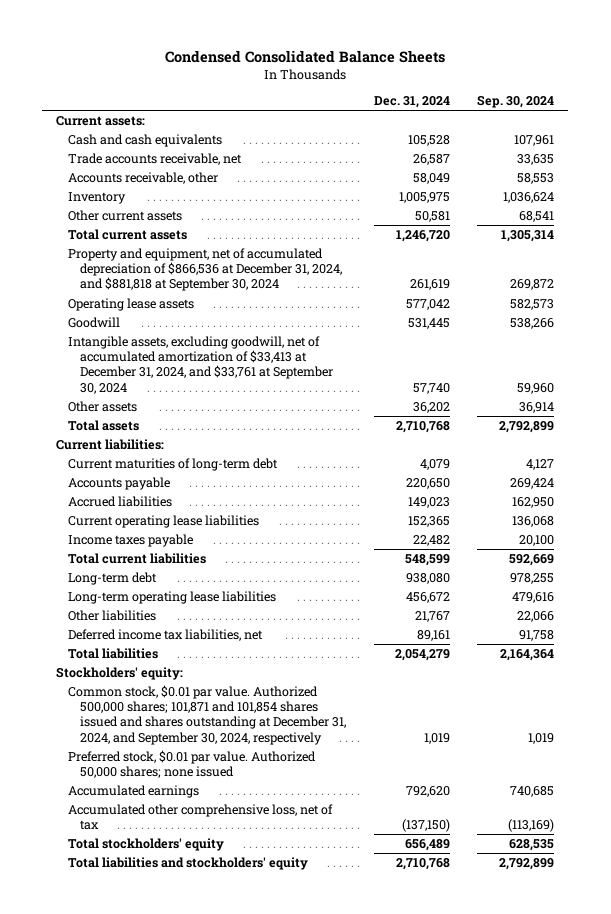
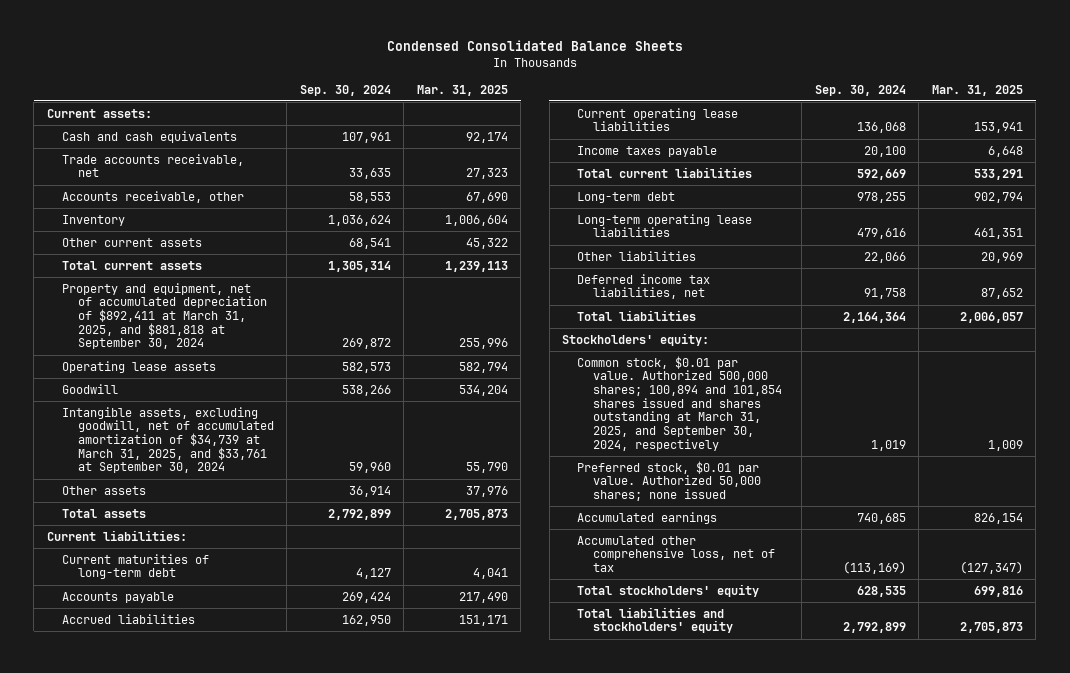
[373,96,450,109] Dec. 31, 2024 -> none
none -> [416,84,508,96] Mar. 31, 2025
[68,248,343,292] Property and equipment, net of accumulated depreciation of $866,536 at December 31, 2024, and $881,818 at September 30, 2024 -> [62,282,267,350] Property and equipment, net of accumulated depreciation of $892,411 at March 31, 2025, and $881,818 at September 30, 2024
[68,336,334,394] Intangible assets, excluding goodwill, net of accumulated amortization of $33,413 at December 31, 2024, and $33,761 at September 30, 2024 -> [62,406,274,474] Intangible assets, excluding goodwill, net of accumulated amortization of $34,739 at March 31, 2025, and $33,761 at September 30, 2024
[68,685,347,745] Common stock, $0.01 par value. Authorized 500,000 shares; 101,871 and 101,854 shares issued and shares outstanding at December 31, 2024, and September 30, 2024, respectively -> [577,355,782,451] Common stock, $0.01 par value. Authorized 500,000 shares; 100,894 and 101,854 shares issued and shares outstanding at March 31, 2025, and September 30, 2024, respectively

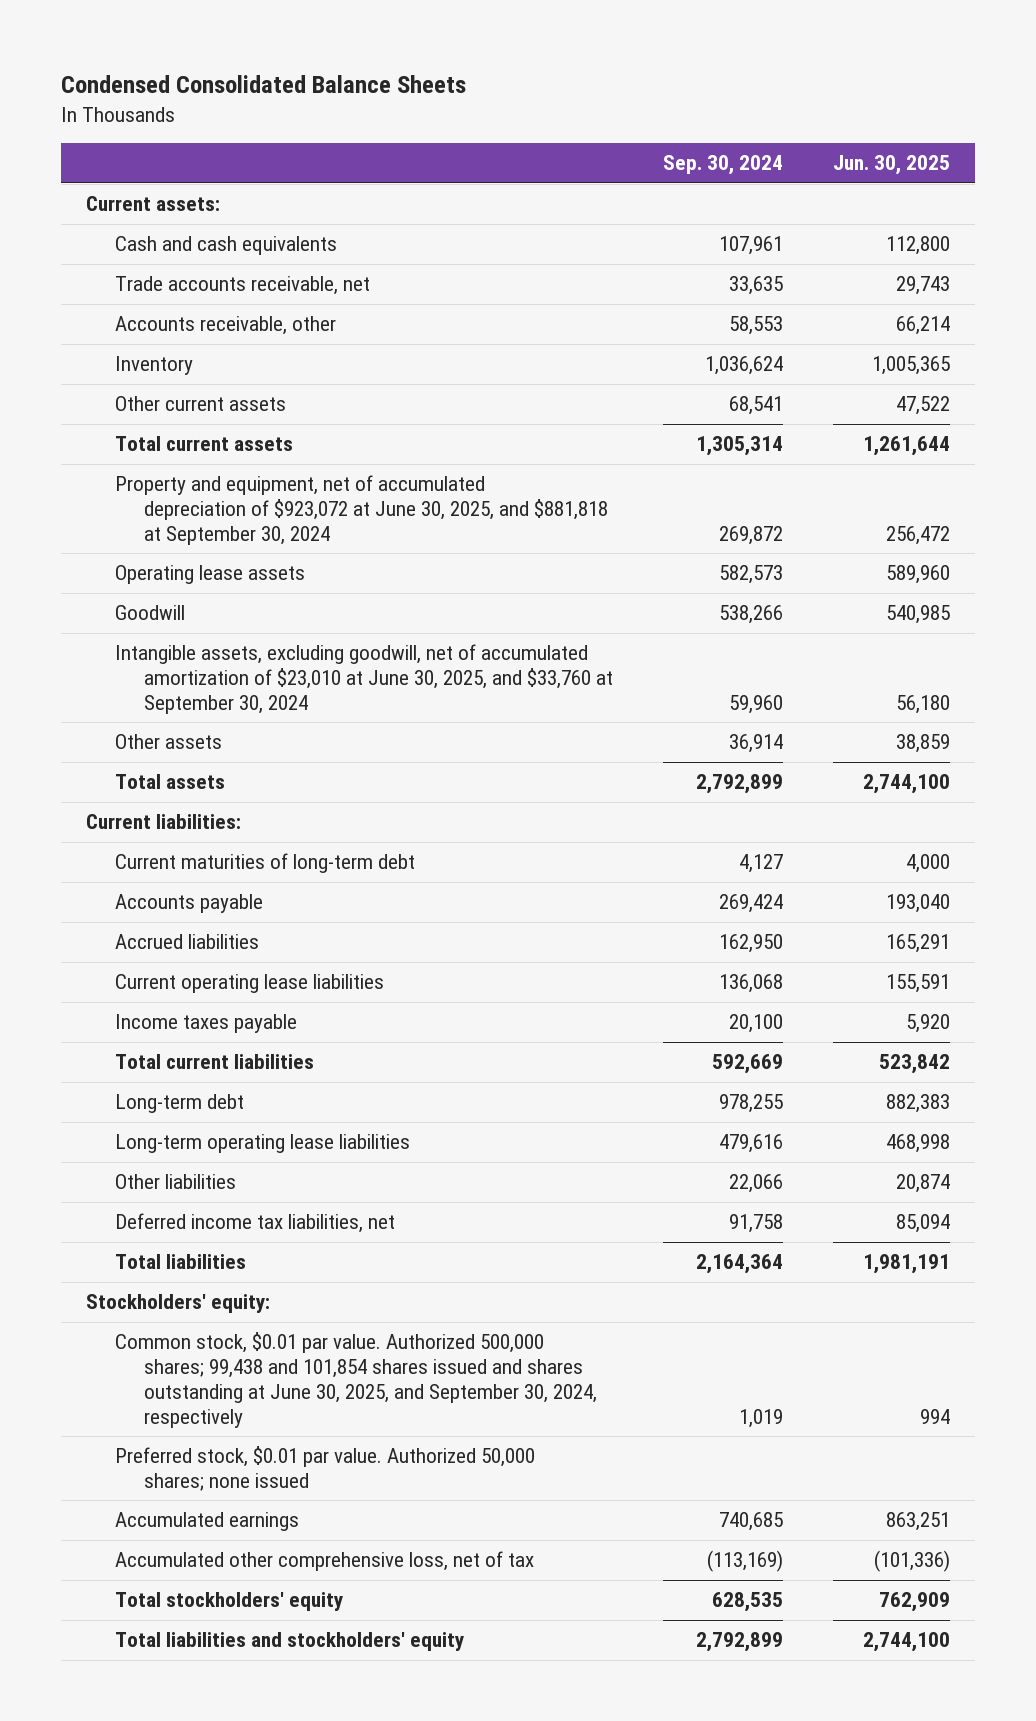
[416,84,508,96] Mar. 31, 2025 -> none
none -> [833,155,951,176] Jun. 30, 2025
[62,282,267,350] Property and equipment, net of accumulated depreciation of $892,411 at March 31, 2025, and $881,818 at September 30, 2024 -> [114,475,608,546] Property and equipment, net of accumulated depreciation of $923,072 at June 30, 2025, and $881,818 at September 30, 2024
[62,406,274,474] Intangible assets, excluding goodwill, net of accumulated amortization of $34,739 at March 31, 2025, and $33,761 at September 30, 2024 -> [114,644,613,715] Intangible assets, excluding goodwill, net of accumulated amortization of $23,010 at June 30, 2025, and $33,760 at September 30, 2024
[577,355,782,451] Common stock, $0.01 par value. Authorized 500,000 shares; 100,894 and 101,854 shares issued and shares outstanding at March 31, 2025, and September 30, 2024, respectively -> [114,1332,597,1428] Common stock, $0.01 par value. Authorized 500,000 shares; 99,438 and 101,854 shares issued and shares outstanding at June 30, 2025, and September 30, 2024, respectively

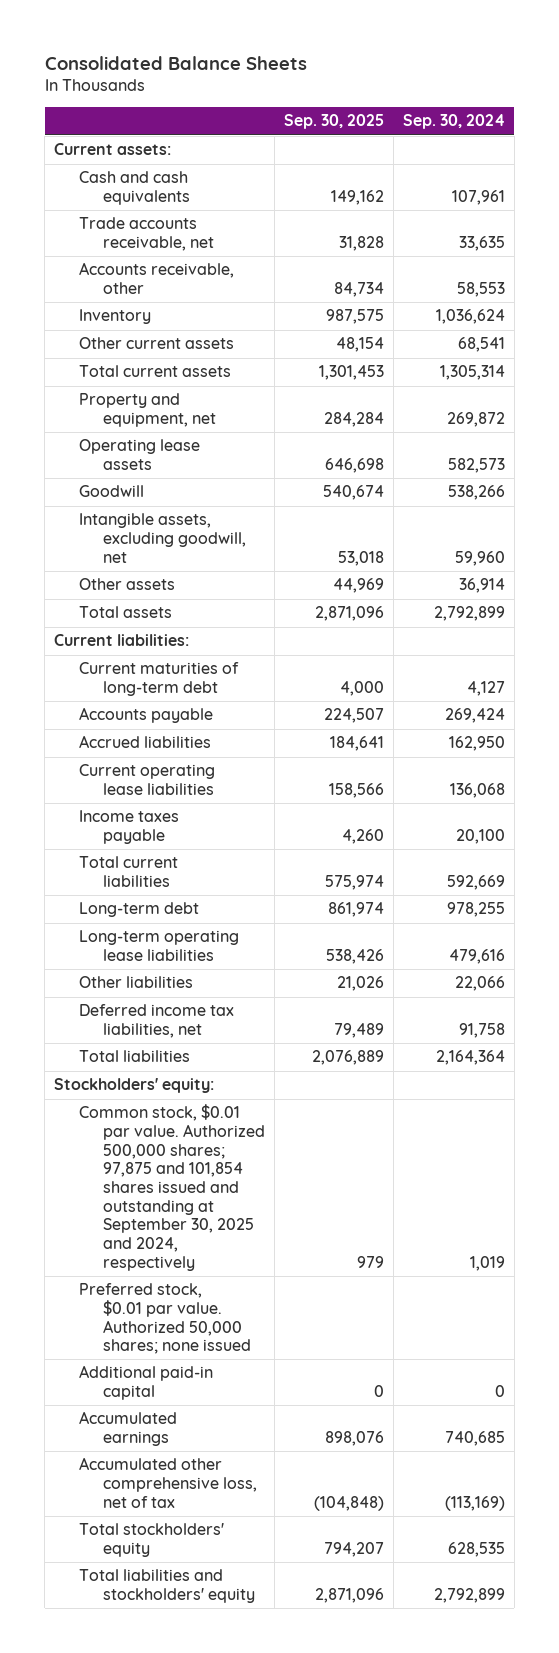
[60,75,466,94] Condensed Consolidated Balance Sheets -> [44,55,307,70] Consolidated Balance Sheets
[833,155,951,176] Jun. 30, 2025 -> none
none -> [284,114,385,130] Sep. 30, 2025
[114,475,608,546] Property and equipment, net of accumulated depreciation of $923,072 at June 30, 2025, and $881,818 at September 30, 2024 -> [78,393,217,428] Property and equipment, net
[114,644,613,715] Intangible assets, excluding goodwill, net of accumulated amortization of $23,010 at June 30, 2025, and $33,760 at September 30, 2024 -> [78,513,247,563] Intangible assets, excluding goodwill, net
[114,1332,597,1428] Common stock, $0.01 par value. Authorized 500,000 shares; 99,438 and 101,854 shares issued and shares outstanding at June 30, 2025, and September 30, 2024, respectively -> [78,1104,266,1271] Common stock, $0.01 par value. Authorized 500,000 shares; 97,875 and 101,854 shares issued and outstanding at September 30, 2025 and 2024, respectively
none -> [78,1365,213,1401] Additional paid-in capital

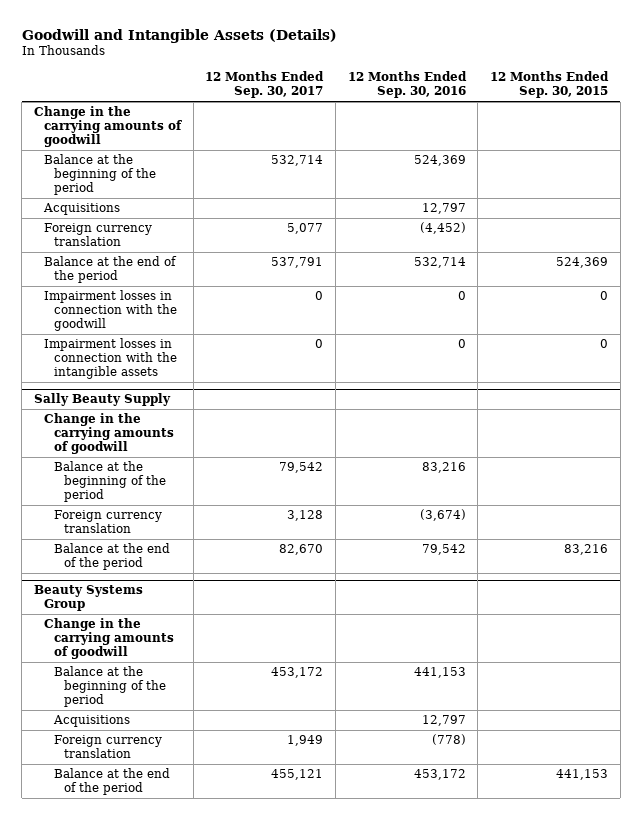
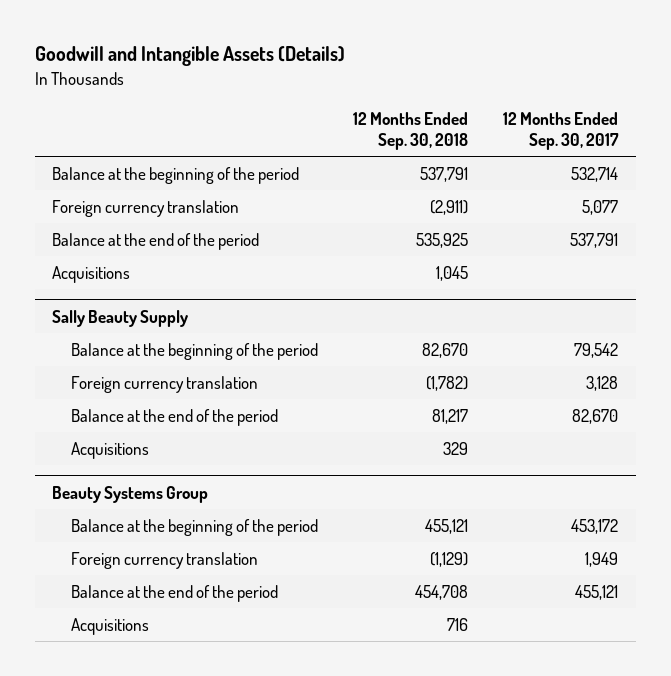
[347,71,467,99] 12 Months Ended Sep. 30, 2016 -> none
[489,71,609,99] 12 Months Ended Sep. 30, 2015 -> none
none -> [353,111,469,150] 12 Months Ended Sep. 30, 2018
[34,106,182,148] Change in the carrying amounts of goodwill -> none
[43,290,177,332] Impairment losses in connection with the goodwill -> none
[43,338,177,380] Impairment losses in connection with the intangible assets -> none
[42,203,120,216] Acquisitions -> [52,265,131,283] Acquisitions
[43,413,174,455] Change in the carrying amounts of goodwill -> none
none -> [71,441,150,459] Acquisitions
[43,618,174,660] Change in the carrying amounts of goodwill -> none
[52,715,130,728] Acquisitions -> [71,617,150,635] Acquisitions

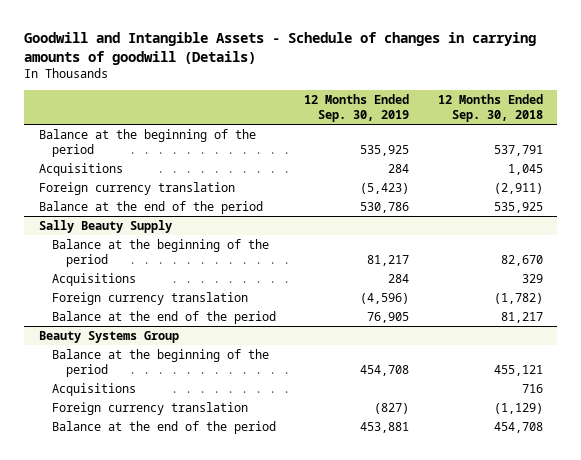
[34,46,345,67] Goodwill and Intangible Assets (Details) -> [24,32,537,65] Goodwill and Intangible Assets - Schedule of changes in carrying amounts of goodwill (Details)
[503,111,620,150] 12 Months Ended Sep. 30, 2017 -> none
none -> [304,93,410,123] 12 Months Ended Sep. 30, 2019
[52,265,131,283] Acquisitions -> [38,162,123,176] Acquisitions
[71,441,150,459] Acquisitions -> [52,272,137,286] Acquisitions
[71,617,150,635] Acquisitions -> [52,382,137,396] Acquisitions

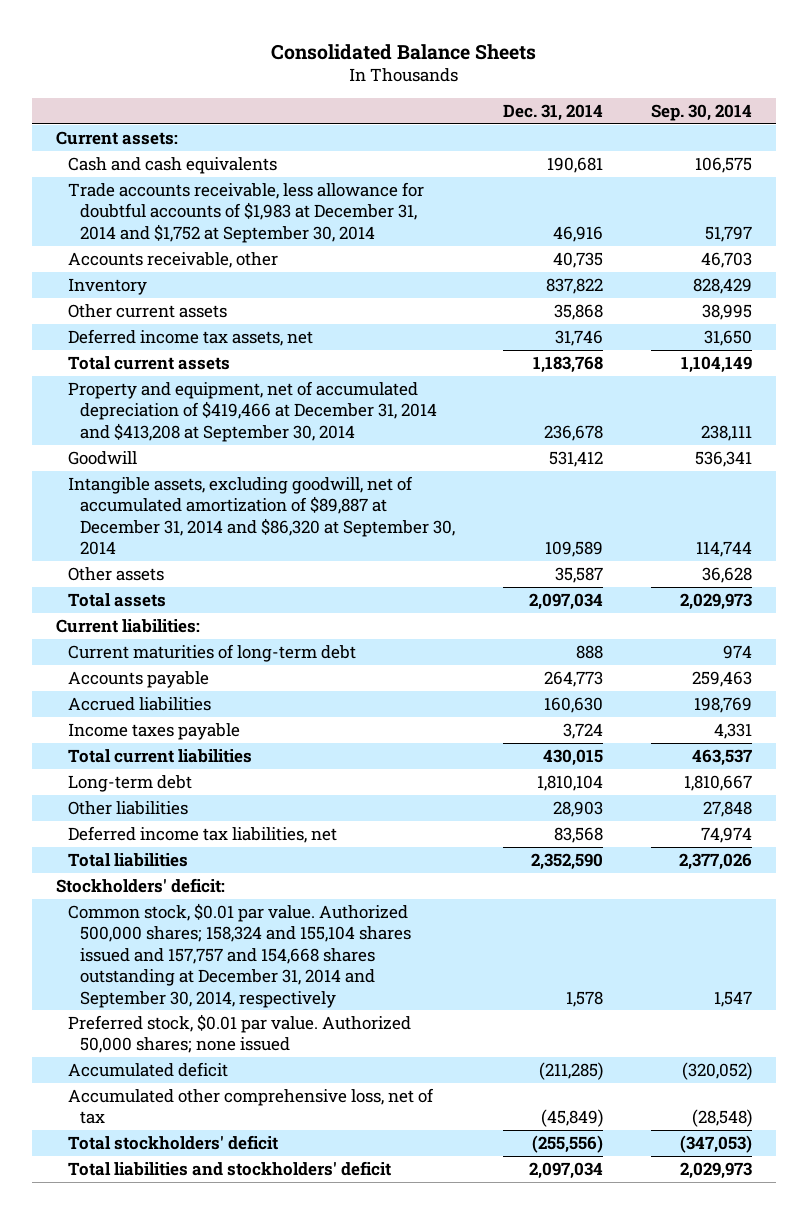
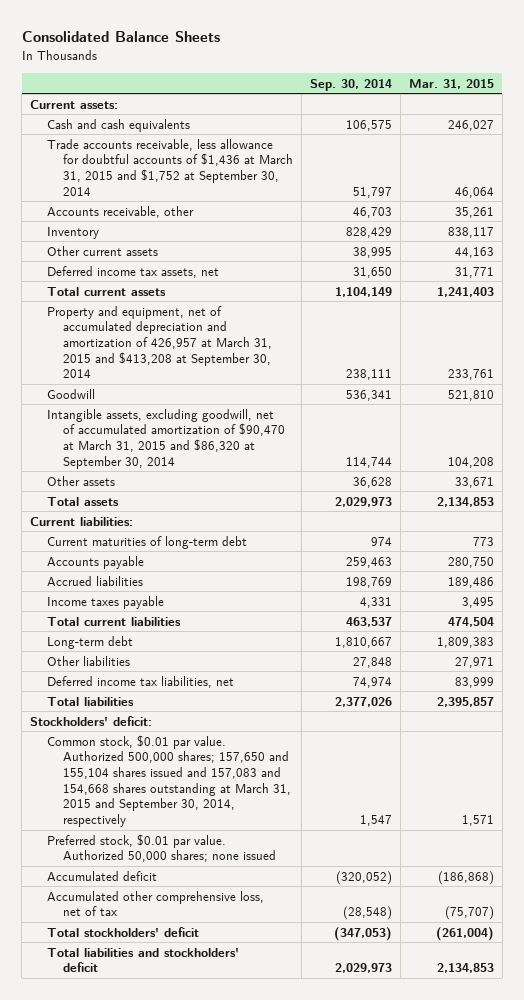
[503,104,604,122] Dec. 31, 2014 -> none
none -> [408,78,494,89] Mar. 31, 2015
[68,181,425,243] Trade accounts receivable, less allowance for doubtful accounts of $1,983 at December 31, 2014 and $1,752 at September 30, 2014 -> [46,138,293,196] Trade accounts receivable, less allowance for doubtful accounts of $1,436 at March 31, 2015 and $1,752 at September 30, 2014
[68,380,438,442] Property and equipment, net of accumulated depreciation of $419,466 at December 31, 2014 and $413,208 at September 30, 2014 -> [46,305,272,379] Property and equipment, net of accumulated depreciation and amortization of 426,957 at March 31, 2015 and $413,208 at September 30, 2014
[68,475,456,556] Intangible assets, excluding goodwill, net of accumulated amortization of $89,887 at December 31, 2014 and $86,320 at September 30, 2014 -> [46,408,285,469] Intangible assets, excluding goodwill, net of accumulated amortization of $90,470 at March 31, 2015 and $86,320 at September 30, 2014
[68,902,412,1008] Common stock, $0.01 par value. Authorized 500,000 shares; 158,324 and 155,104 shares issued and 157,757 and 154,668 shares outstanding at December 31, 2014 and September 30, 2014, respectively -> [46,734,291,828] Common stock, $0.01 par value. Authorized 500,000 shares; 157,650 and 155,104 shares issued and 157,083 and 154,668 shares outstanding at March 31, 2015 and September 30, 2014, respectively

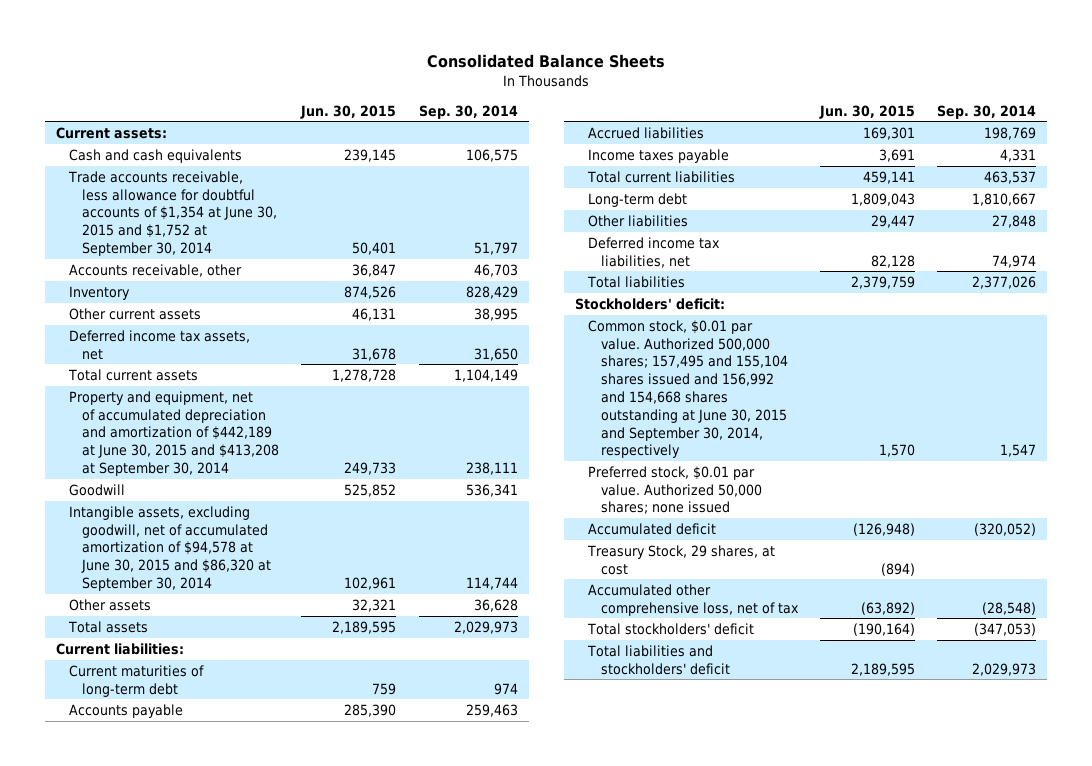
[408,78,494,89] Mar. 31, 2015 -> none
none -> [300,104,397,119] Jun. 30, 2015
[46,138,293,196] Trade accounts receivable, less allowance for doubtful accounts of $1,436 at March 31, 2015 and $1,752 at September 30, 2014 -> [68,170,278,257] Trade accounts receivable, less allowance for doubtful accounts of $1,354 at June 30, 2015 and $1,752 at September 30, 2014
[46,305,272,379] Property and equipment, net of accumulated depreciation and amortization of 426,957 at March 31, 2015 and $413,208 at September 30, 2014 -> [69,390,280,477] Property and equipment, net of accumulated depreciation and amortization of $442,189 at June 30, 2015 and $413,208 at September 30, 2014
[46,408,285,469] Intangible assets, excluding goodwill, net of accumulated amortization of $90,470 at March 31, 2015 and $86,320 at September 30, 2014 -> [69,505,272,592] Intangible assets, excluding goodwill, net of accumulated amortization of $94,578 at June 30, 2015 and $86,320 at September 30, 2014
[46,734,291,828] Common stock, $0.01 par value. Authorized 500,000 shares; 157,650 and 155,104 shares issued and 157,083 and 154,668 shares outstanding at March 31, 2015 and September 30, 2014, respectively -> [587,319,788,459] Common stock, $0.01 par value. Authorized 500,000 shares; 157,495 and 155,104 shares issued and 156,992 and 154,668 shares outstanding at June 30, 2015 and September 30, 2014, respectively
none -> [586,544,775,575] Treasury Stock, 29 shares, at cost

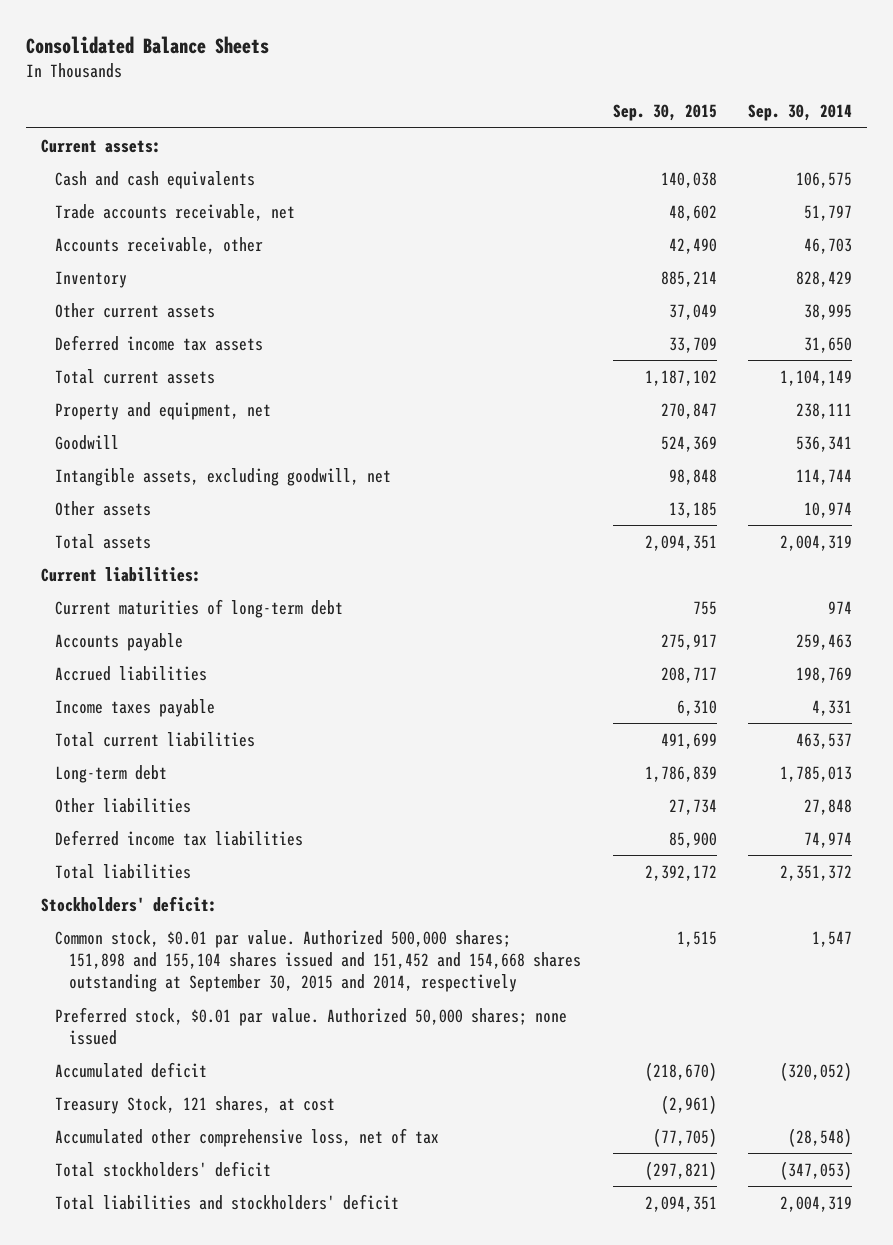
[300,104,397,119] Jun. 30, 2015 -> none
none -> [612,104,717,122] Sep. 30, 2015
[68,170,278,257] Trade accounts receivable, less allowance for doubtful accounts of $1,354 at June 30, 2015 and $1,752 at September 30, 2014 -> [55,203,296,221] Trade accounts receivable, net
[69,329,251,360] Deferred income tax assets, net -> [55,334,264,351] Deferred income tax assets
[69,390,280,477] Property and equipment, net of accumulated depreciation and amortization of $442,189 at June 30, 2015 and $413,208 at September 30, 2014 -> [55,401,272,420] Property and equipment, net
[69,505,272,592] Intangible assets, excluding goodwill, net of accumulated amortization of $94,578 at June 30, 2015 and $86,320 at September 30, 2014 -> [55,467,392,486] Intangible assets, excluding goodwill, net
[473,598,518,612] 36,628 -> [803,501,852,518] 10,974
[453,620,518,634] 2,029,973 -> [779,534,852,551] 2,004,319
[972,192,1037,206] 1,810,667 -> [779,765,852,782] 1,785,013
[587,236,720,268] Deferred income tax liabilities, net -> [55,829,304,846] Deferred income tax liabilities
[972,275,1037,289] 2,377,026 -> [779,864,852,881] 2,351,372
[587,319,788,459] Common stock, $0.01 par value. Authorized 500,000 shares; 157,495 and 155,104 shares issued and 156,992 and 154,668 shares outstanding at June 30, 2015 and September 30, 2014, respectively -> [55,929,582,993] Common stock, $0.01 par value. Authorized 500,000 shares; 151,898 and 155,104 shares issued and 151,452 and 154,668 shares outstanding at September 30, 2015 and 2014, respectively
[586,544,775,575] Treasury Stock, 29 shares, at cost -> [55,1095,336,1114] Treasury Stock, 121 shares, at cost
[972,662,1037,676] 2,029,973 -> [779,1195,852,1212] 2,004,319

